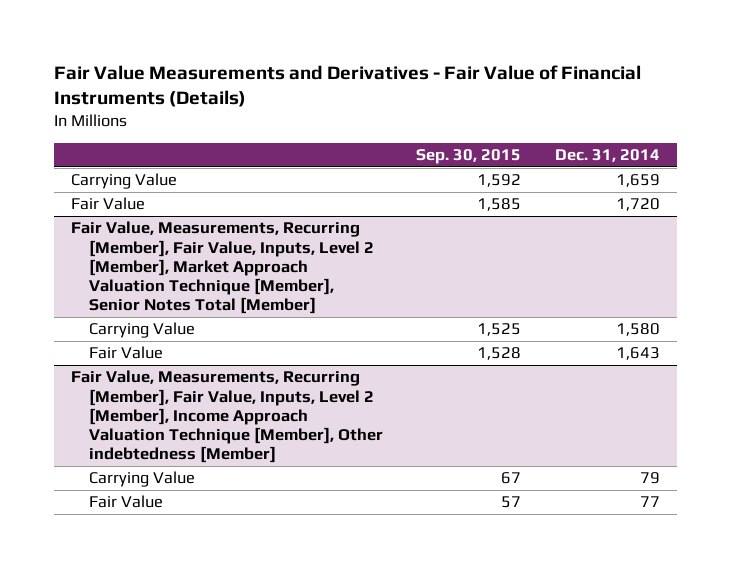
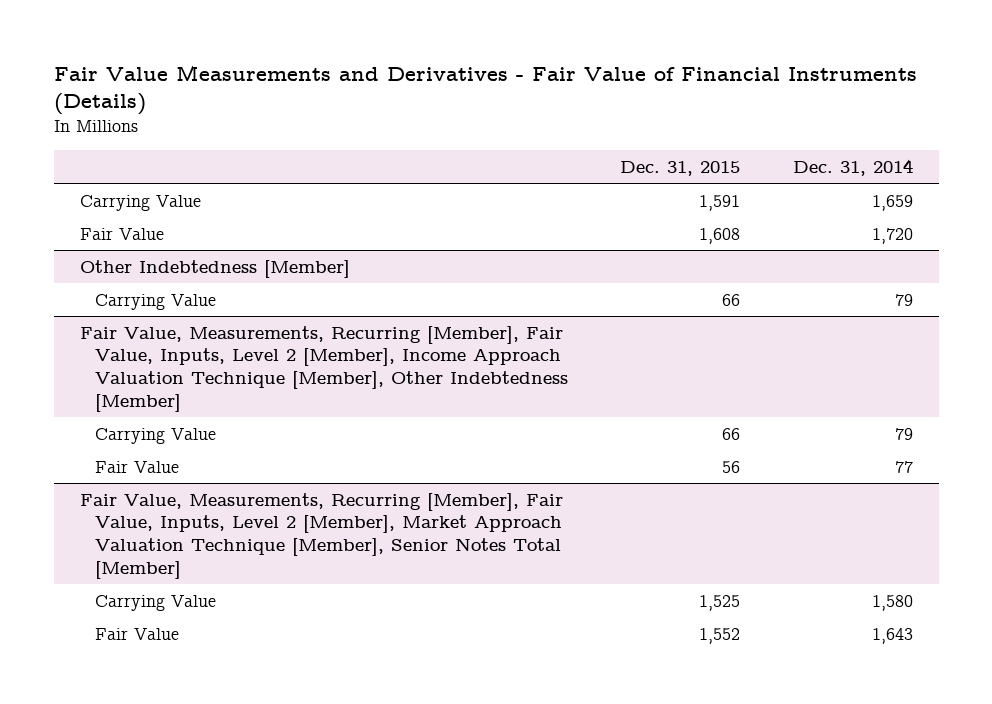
[416,149,522,165] Sep. 30, 2015 -> none
none -> [620,160,741,176] Dec. 31, 2015
none -> [79,259,350,278] Other Indebtedness [Member]
none -> [95,293,217,310] Carrying Value
none -> [79,325,569,412] Fair Value, Measurements, Recurring [Member], Fair Value, Inputs, Level 2 [Member], Income Approach Valuation Technique [Member], Other Indebtedness [Member]
none -> [95,427,217,444] Carrying Value
none -> [95,460,180,473] Fair Value
[70,370,383,464] Fair Value, Measurements, Recurring [Member], Fair Value, Inputs, Level 2 [Member], Income Approach Valuation Technique [Member], Other indebtedness [Member] -> none
[88,471,195,488] Carrying Value -> none
[88,495,163,509] Fair Value -> none

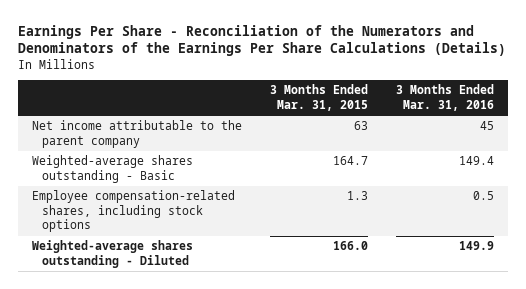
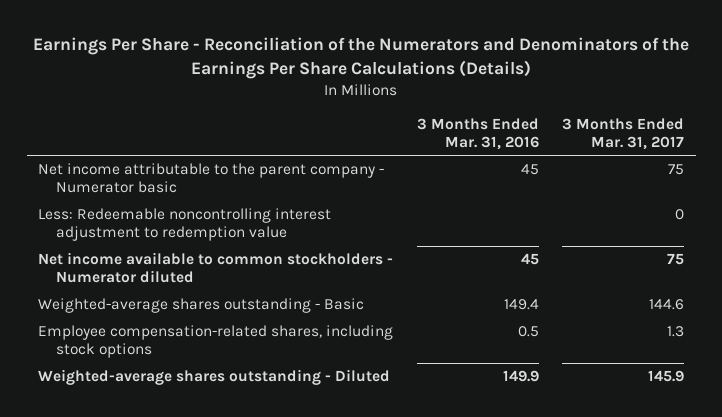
[270,84,369,111] 3 Months Ended Mar. 31, 2015 -> none
none -> [562,117,685,150] 3 Months Ended Mar. 31, 2017
[32,120,243,148] Net income attributable to the parent company -> [38,163,385,194] Net income attributable to the parent company - Numerator basic
none -> [38,208,332,242] Less: Redeemable noncontrolling interest adjustment to redemption value
none -> [38,252,394,284] Net income available to common stockholders - Numerator diluted

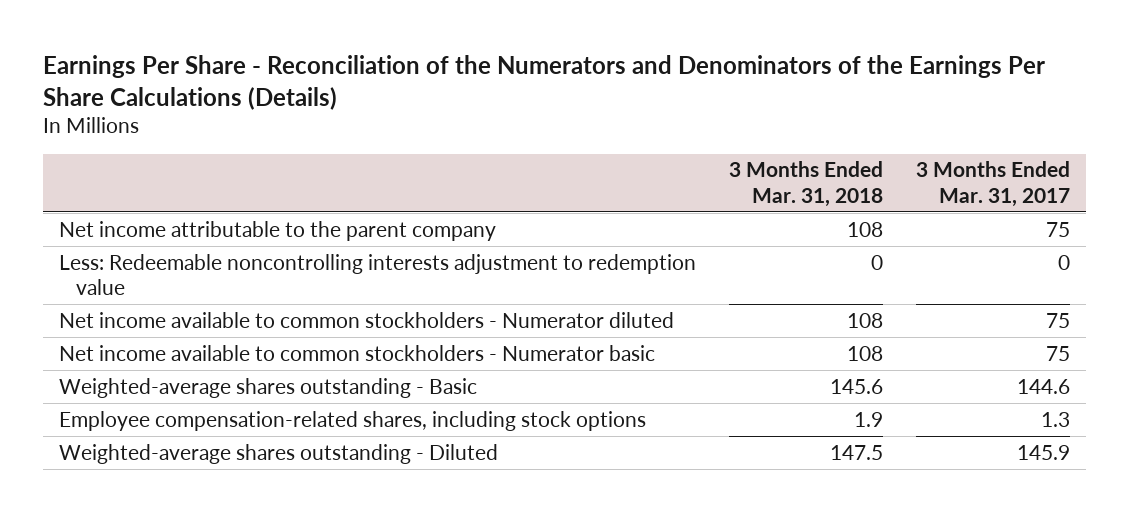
[416,117,539,150] 3 Months Ended Mar. 31, 2016 -> none
none -> [728,161,883,207] 3 Months Ended Mar. 31, 2018
[38,163,385,194] Net income attributable to the parent company - Numerator basic -> [58,220,496,241] Net income attributable to the parent company
[38,208,332,242] Less: Redeemable noncontrolling interest adjustment to redemption value -> [58,253,696,296] Less: Redeemable noncontrolling interests adjustment to redemption value
none -> [58,344,655,361] Net income available to common stockholders - Numerator basic

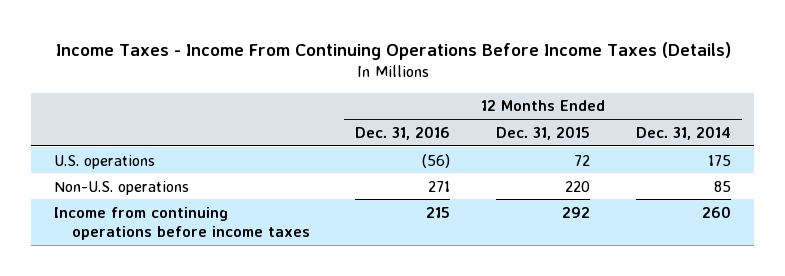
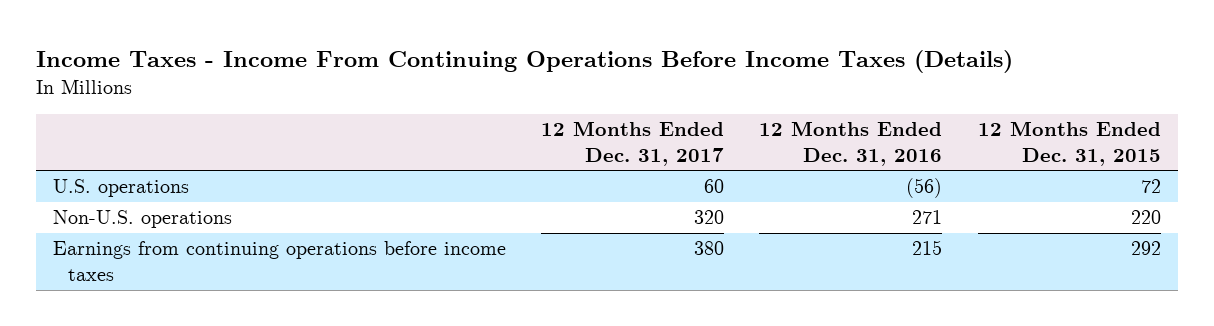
[636,125,732,140] Dec. 31, 2014 -> none
none -> [541,121,725,166] 12 Months Ended Dec. 31, 2017
[54,206,310,240] Income from continuing operations before income taxes -> [53,241,507,282] Earnings from continuing operations before income taxes

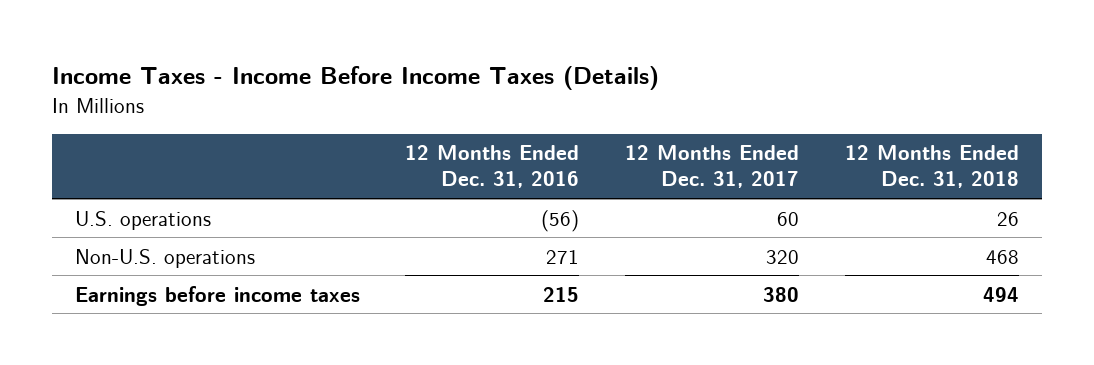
[35,49,1013,73] Income Taxes - Income From Continuing Operations Before Income Taxes (Details) -> [51,66,659,91] Income Taxes - Income Before Income Taxes (Details)
[977,121,1161,166] 12 Months Ended Dec. 31, 2015 -> none
none -> [844,145,1019,189] 12 Months Ended Dec. 31, 2018
[53,241,507,282] Earnings from continuing operations before income taxes -> [74,285,360,306] Earnings before income taxes

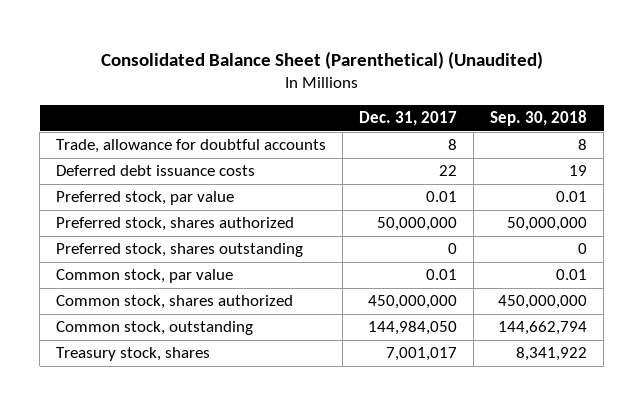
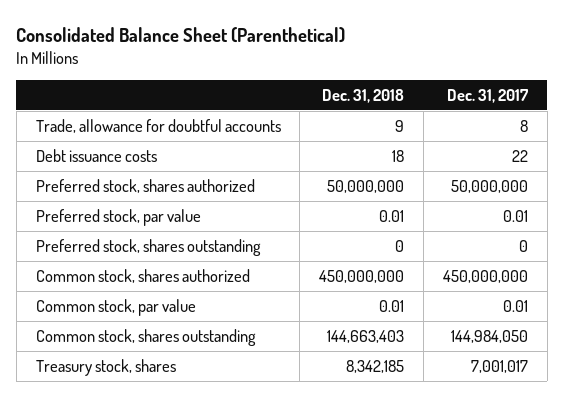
[100,50,543,69] Consolidated Balance Sheet (Parenthetical) (Unaudited) -> [16,26,346,43] Consolidated Balance Sheet (Parenthetical)
[490,110,588,127] Sep. 30, 2018 -> none
none -> [322,88,405,103] Dec. 31, 2018
[56,165,256,177] Deferred debt issuance costs -> [35,148,157,162] Debt issuance costs
[56,191,235,206] Preferred stock, par value -> [35,208,201,226] Preferred stock, par value
[56,269,234,284] Common stock, par value -> [35,298,196,316] Common stock, par value
[56,321,254,336] Common stock, outstanding -> [35,328,256,346] Common stock, shares outstanding

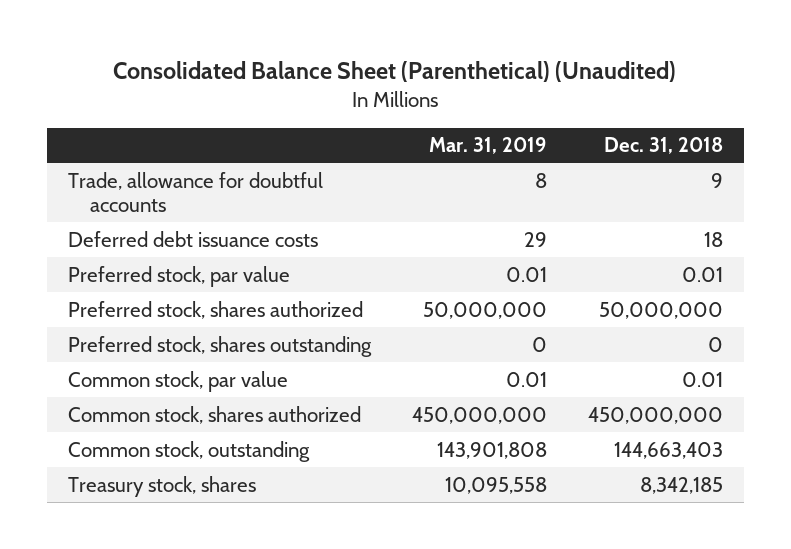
[16,26,346,43] Consolidated Balance Sheet (Parenthetical) -> [113,61,677,83] Consolidated Balance Sheet (Parenthetical) (Unaudited)
[446,88,529,103] Dec. 31, 2017 -> none
none -> [428,137,547,155] Mar. 31, 2019
[35,148,157,162] Debt issuance costs -> [67,230,318,247] Deferred debt issuance costs
[35,178,255,193] Preferred stock, shares authorized -> [67,300,363,319] Preferred stock, shares authorized
[35,268,250,283] Common stock, shares authorized -> [67,405,361,424] Common stock, shares authorized
[35,328,256,346] Common stock, shares outstanding -> [67,440,310,462] Common stock, outstanding

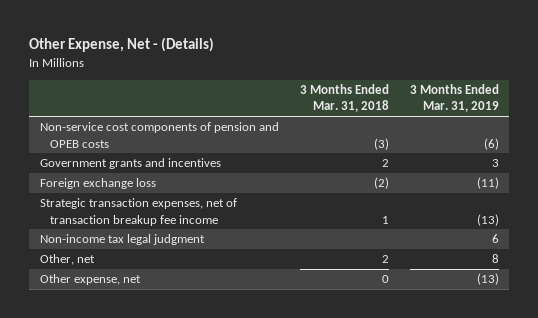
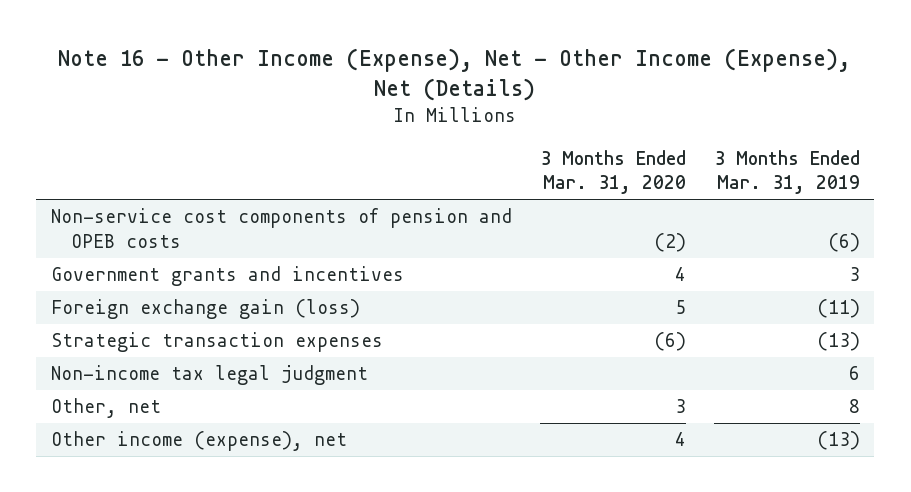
[28,37,214,53] Other Expense, Net - (Details) -> [58,48,852,102] Note 16 - Other Income (Expense), Net - Other Income (Expense), Net (Details)
[299,84,389,113] 3 Months Ended Mar. 31, 2018 -> none
none -> [539,149,686,195] 3 Months Ended Mar. 31, 2020
[39,178,156,190] Foreign exchange loss -> [50,299,360,320] Foreign exchange gain (loss)
[39,198,237,226] Strategic transaction expenses, net of transaction breakup fee income -> [50,332,383,353] Strategic transaction expenses
[39,274,141,286] Other expense, net -> [50,431,347,452] Other income (expense), net

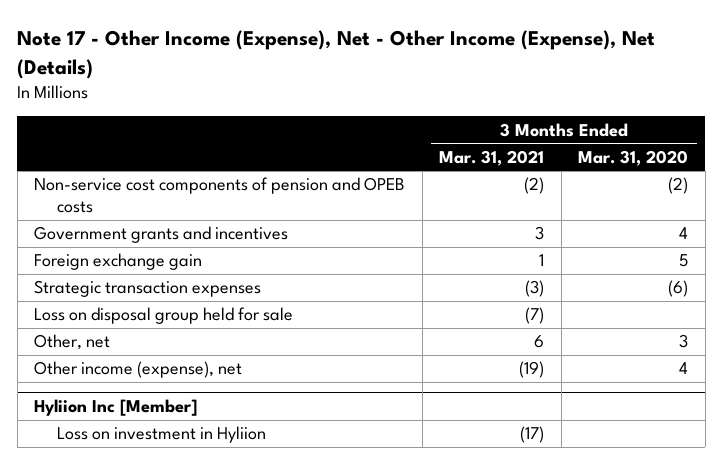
[58,48,852,102] Note 16 - Other Income (Expense), Net - Other Income (Expense), Net (Details) -> [17,30,656,79] Note 17 - Other Income (Expense), Net - Other Income (Expense), Net (Details)
[714,149,861,195] 3 Months Ended Mar. 31, 2019 -> none
none -> [439,149,545,166] Mar. 31, 2021
[50,299,360,320] Foreign exchange gain (loss) -> [34,253,203,271] Foreign exchange gain
[50,365,368,386] Non-income tax legal judgment -> none
none -> [34,307,294,325] Loss on disposal group held for sale
none -> [34,399,198,417] Hyliion Inc [Member]
none -> [56,426,266,444] Loss on investment in Hyliion

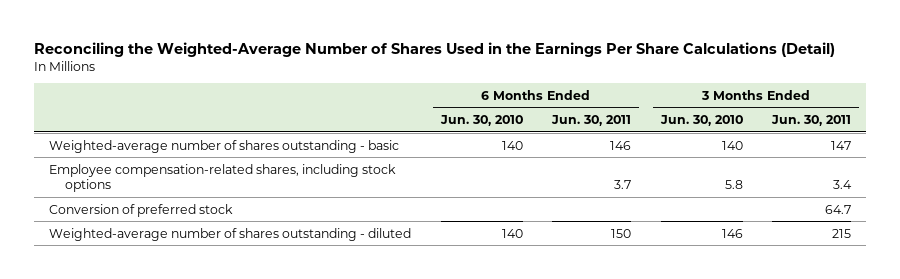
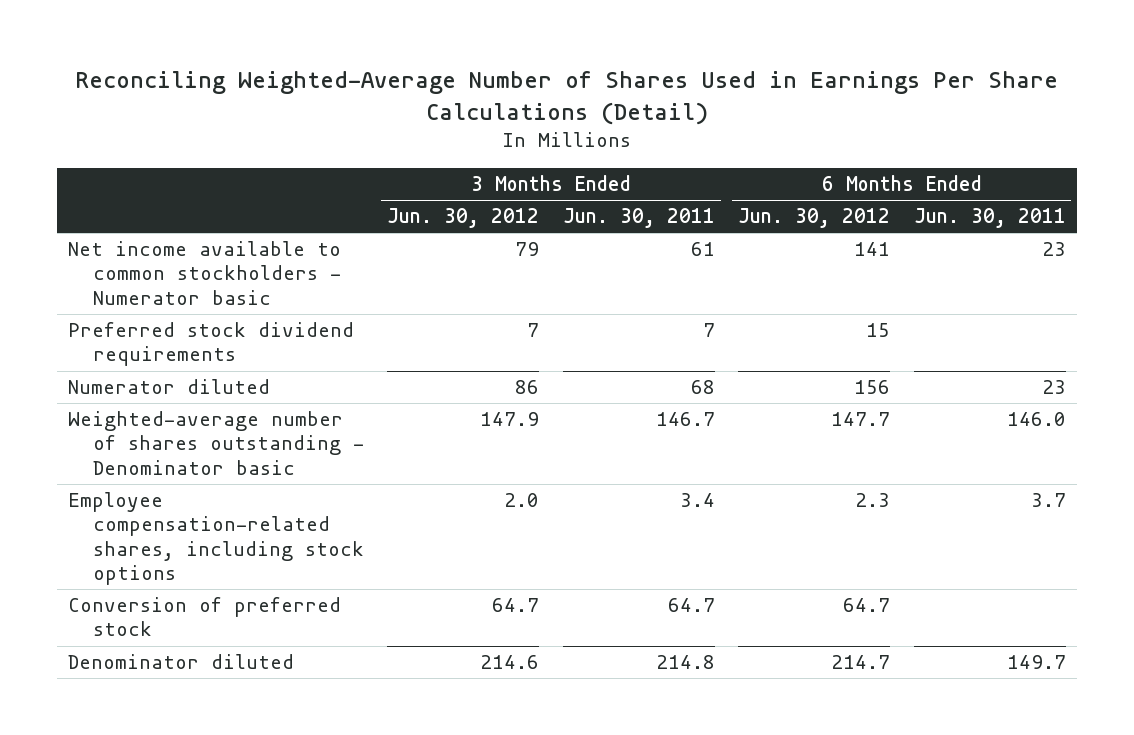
[34,41,836,57] Reconciling the Weighted-Average Number of Shares Used in the Earnings Per Share Calculations (Detail) -> [75,71,1059,125] Reconciling Weighted-Average Number of Shares Used in Earnings Per Share Calculations (Detail)
[439,115,523,127] Jun. 30, 2010 -> none
[659,115,743,127] Jun. 30, 2010 -> none
none -> [387,208,540,229] Jun. 30, 2012
none -> [738,208,891,229] Jun. 30, 2012
none -> [68,241,342,305] Net income available to common stockholders - Numerator basic
none -> [68,322,355,367] Preferred stock dividend requirements
none -> [68,379,271,395] Numerator diluted
[49,139,400,153] Weighted-average number of shares outstanding - basic -> [68,411,364,475] Weighted-average number of shares outstanding - Denominator basic
[610,140,632,150] 146 -> [1006,412,1066,427] 146.0
[831,140,852,150] 147 -> [655,412,715,427] 146.7
[49,227,412,241] Weighted-average number of shares outstanding - diluted -> none
none -> [68,654,295,670] Denominator diluted

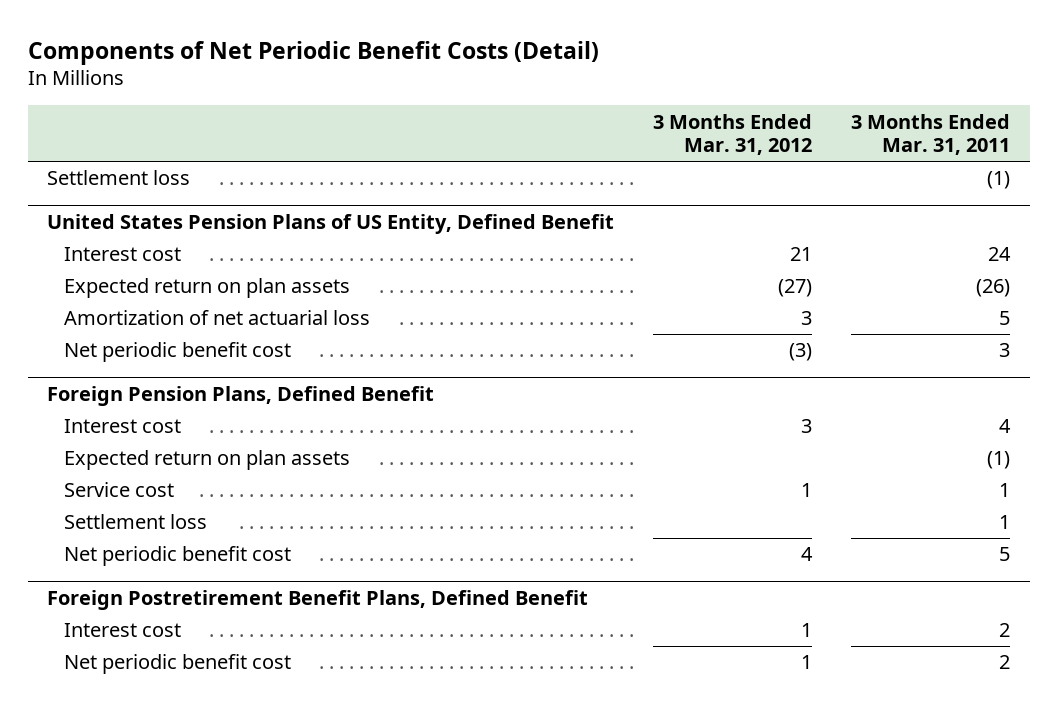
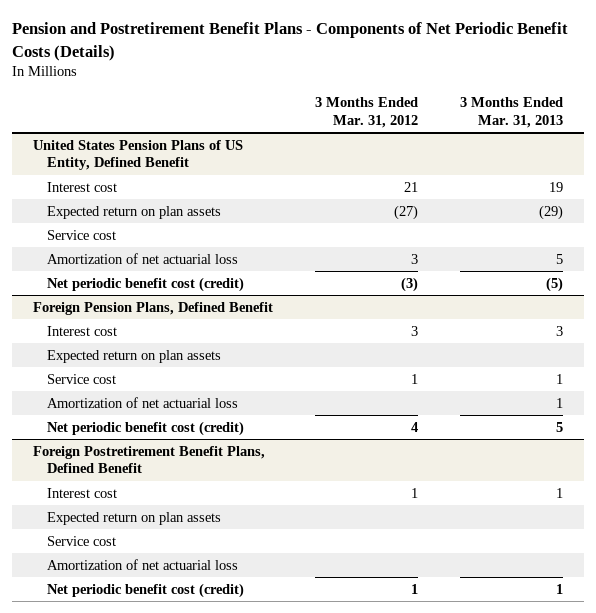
[27,40,599,65] Components of Net Periodic Benefit Costs (Detail) -> [12,22,569,61] Pension and Postretirement Benefit Plans - Components of Net Periodic Benefit Costs (Details)
[851,113,1011,156] 3 Months Ended Mar. 31, 2011 -> none
none -> [459,97,563,128] 3 Months Ended Mar. 31, 2013
[47,170,191,186] Settlement loss -> none
none -> [46,229,116,240] Service cost
[63,342,291,363] Net periodic benefit cost -> [46,276,244,292] Net periodic benefit cost (credit)
[63,514,207,530] Settlement loss -> none
none -> [46,396,238,408] Amortization of net actuarial loss
[63,546,291,567] Net periodic benefit cost -> [46,420,244,436] Net periodic benefit cost (credit)
none -> [46,511,221,525] Expected return on plan assets
none -> [46,535,116,546] Service cost
none -> [46,558,238,570] Amortization of net actuarial loss
[63,654,291,675] Net periodic benefit cost -> [46,582,244,598] Net periodic benefit cost (credit)

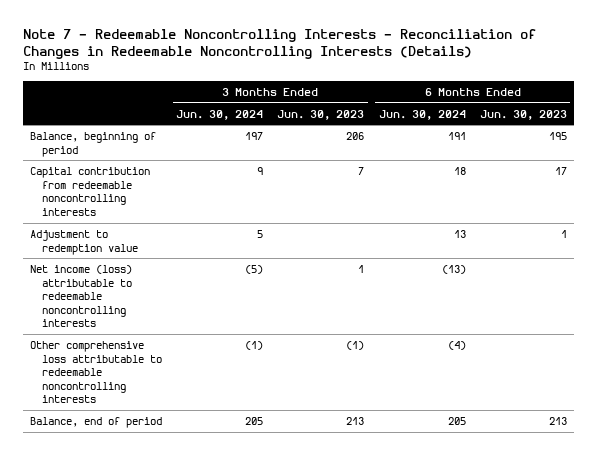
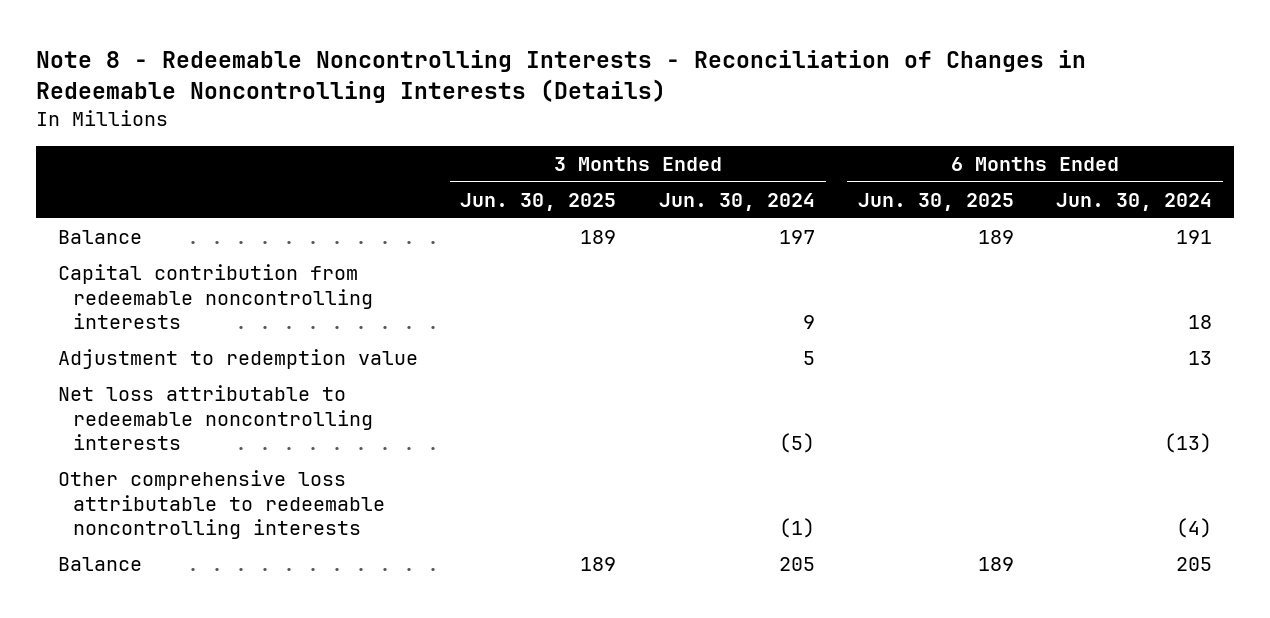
[22,29,536,59] Note 7 - Redeemable Noncontrolling Interests - Reconciliation of Changes in Redeemable Noncontrolling Interests (Details) -> [36,49,1087,103] Note 8 - Redeemable Noncontrolling Interests - Reconciliation of Changes in Redeemable Noncontrolling Interests (Details)
[277,109,365,120] Jun. 30, 2023 -> none
[479,109,567,120] Jun. 30, 2023 -> none
none -> [460,193,617,212] Jun. 30, 2025
none -> [857,193,1014,212] Jun. 30, 2025
[29,131,156,157] Balance, beginning of period -> [57,230,142,245] Balance
[29,264,133,328] Net income (loss) attributable to redeemable noncontrolling interests -> [57,385,374,451] Net loss attributable to redeemable noncontrolling interests
[29,416,162,428] Balance, end of period -> [57,557,142,572] Balance

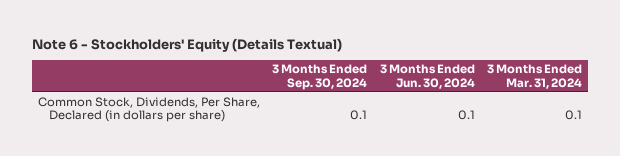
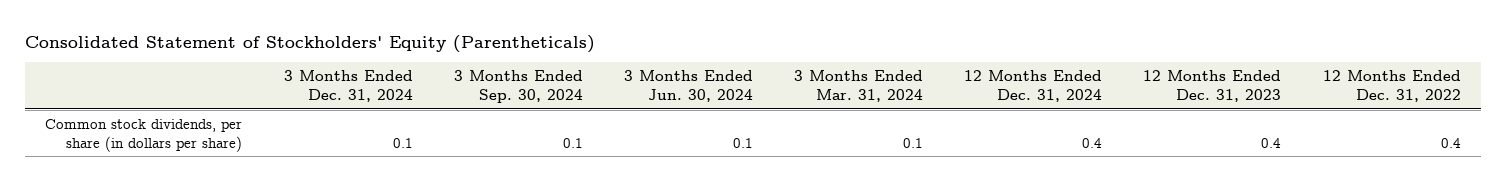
[31,38,342,53] Note 6 - Stockholders' Equity (Details Textual) -> [24,34,595,53] Consolidated Statement of Stockholders' Equity (Parentheticals)
none -> [283,70,413,103] 3 Months Ended Dec. 31, 2024
none -> [964,70,1103,103] 12 Months Ended Dec. 31, 2024
none -> [1143,70,1282,103] 12 Months Ended Dec. 31, 2023
none -> [1322,70,1461,103] 12 Months Ended Dec. 31, 2022
[37,96,260,123] Common Stock, Dividends, Per Share, Declared (in dollars per share) -> [45,118,243,152] Common stock dividends, per share (in dollars per share)

